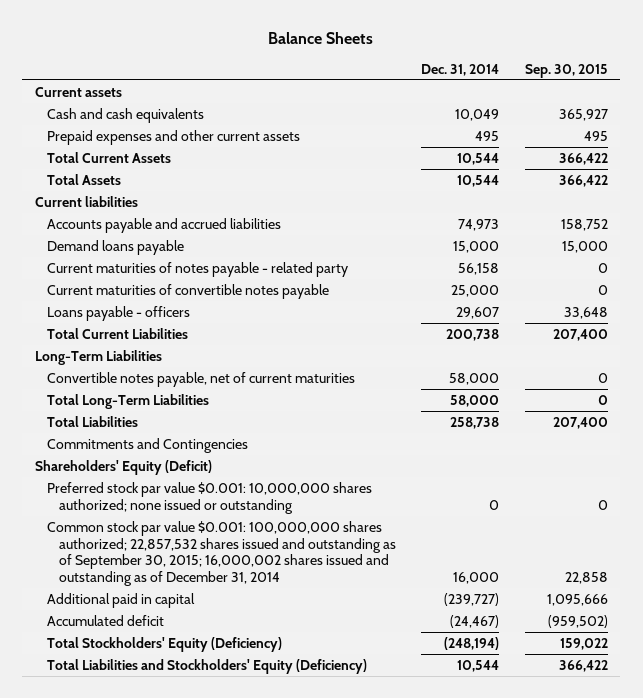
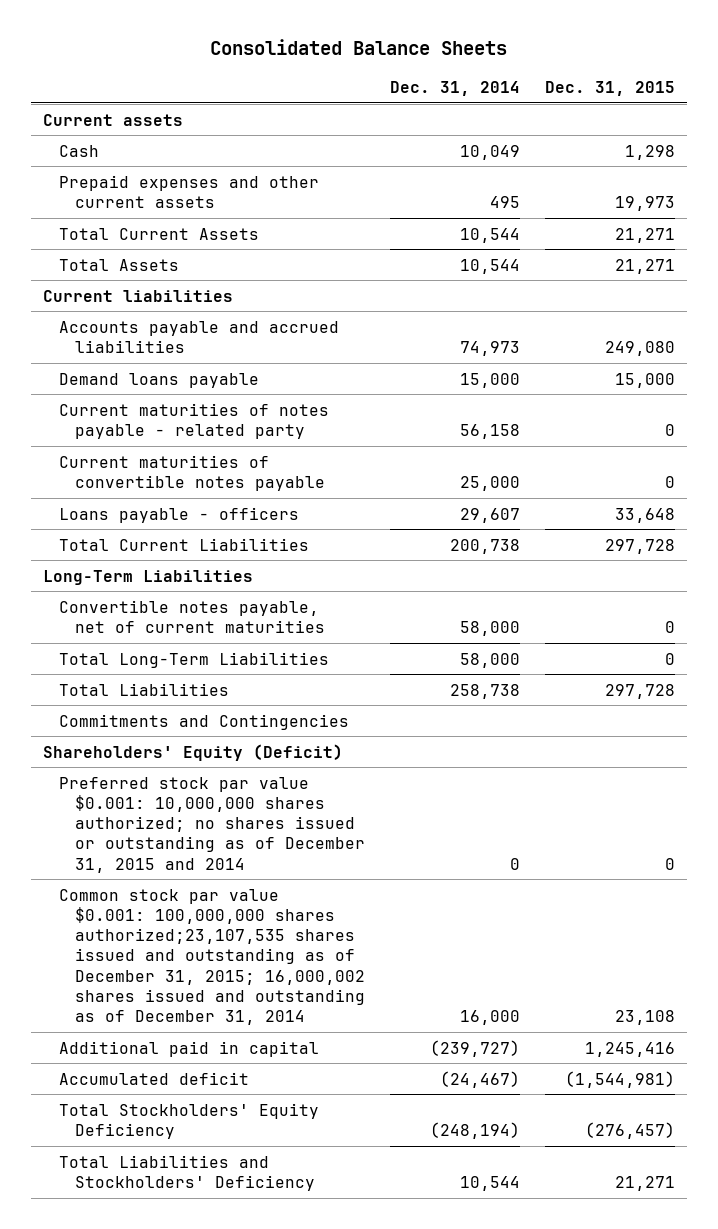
[268,31,374,44] Balance Sheets -> [209,39,507,56] Consolidated Balance Sheets
[524,63,608,78] Sep. 30, 2015 -> none
none -> [544,80,675,96] Dec. 31, 2015
[46,107,204,123] Cash and cash equivalents -> [58,144,99,157] Cash
[46,481,372,514] Preferred stock par value $0.001: 10,000,000 shares authorized; none issued or outstanding -> [58,776,365,873] Preferred stock par value $0.001: 10,000,000 shares authorized; no shares issued or outstanding as of December 31, 2015 and 2014
[46,520,396,587] Common stock par value $0.001: 100,000,000 shares authorized; 22,857,532 shares issued and outstanding as of September 30, 2015; 16,000,002 shares issued and outstanding as of December 31, 2014 -> [58,888,365,1026] Common stock par value $0.001: 100,000,000 shares authorized;23,107,535 shares issued and outstanding as of December 31, 2015; 16,000,002 shares issued and outstanding as of December 31, 2014
[46,636,282,652] Total Stockholders' Equity (Deficiency) -> [58,1102,319,1139] Total Stockholders' Equity Deficiency
[46,658,367,674] Total Liabilities and Stockholders' Equity (Deficiency) -> [58,1154,315,1191] Total Liabilities and Stockholders' Deficiency

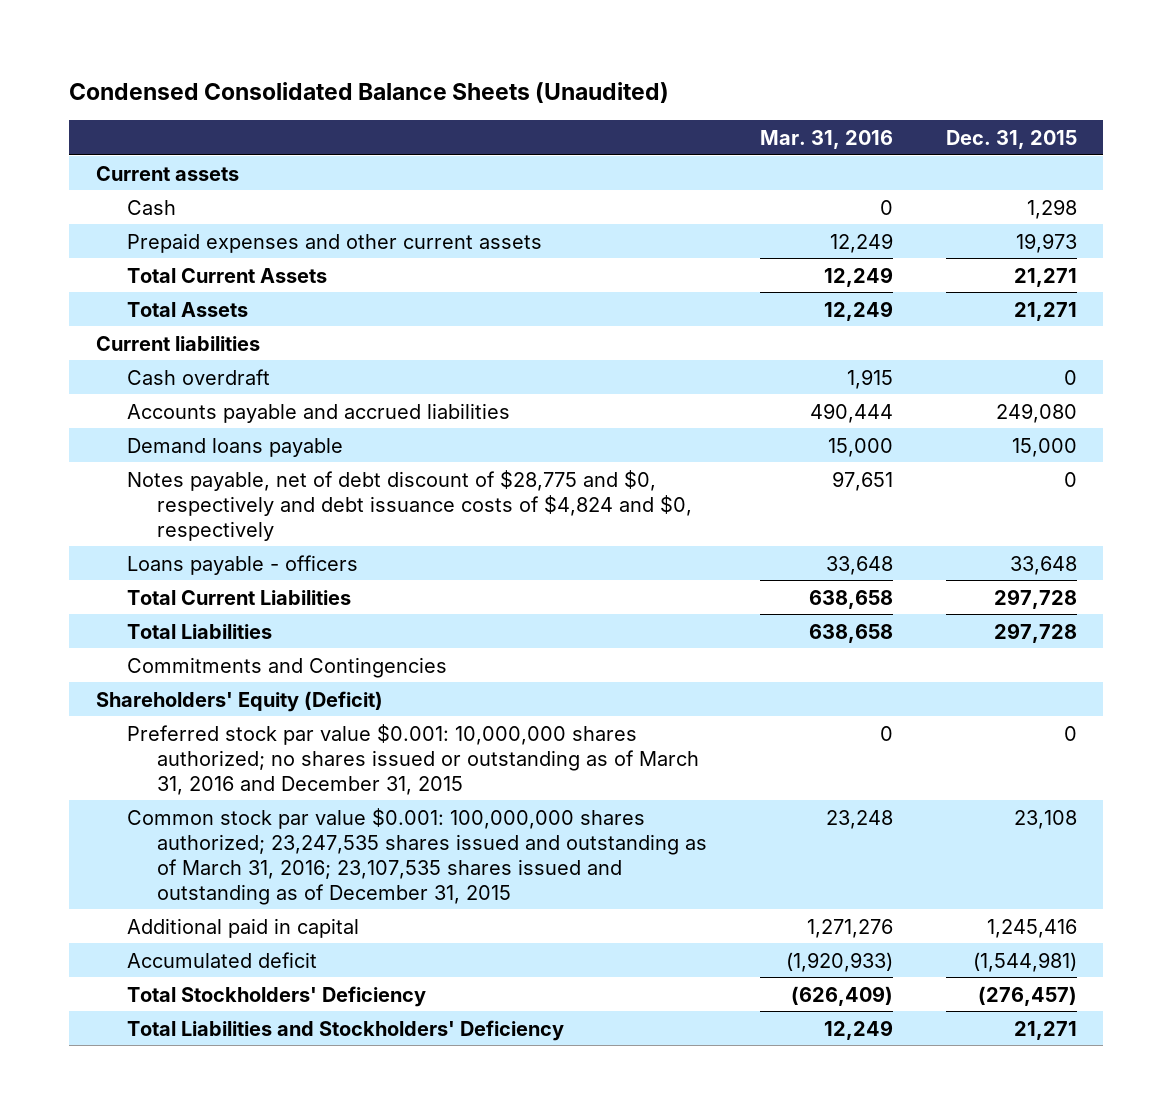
[209,39,507,56] Consolidated Balance Sheets -> [69,82,670,104] Condensed Consolidated Balance Sheets (Unaudited)
[389,80,520,96] Dec. 31, 2014 -> none
none -> [760,129,894,149] Mar. 31, 2016
none -> [126,368,270,385] Cash overdraft
[58,402,329,439] Current maturities of notes payable - related party -> none
[58,454,325,491] Current maturities of convertible notes payable -> none
none -> [126,469,693,541] Notes payable, net of debt discount of $28,775 and $0, respectively and debt issuance costs of $4,824 and $0, respectively
[43,569,254,585] Long-Term Liabilities -> none
[58,599,325,633] Convertible notes payable, net of current maturities -> none
[58,651,329,668] Total Long-Term Liabilities -> none
[58,776,365,873] Preferred stock par value $0.001: 10,000,000 shares authorized; no shares issued or outstanding as of December 31, 2015 and 2014 -> [126,723,700,795] Preferred stock par value $0.001: 10,000,000 shares authorized; no shares issued or outstanding as of March 31, 2016 and December 31, 2015
[58,888,365,1026] Common stock par value $0.001: 100,000,000 shares authorized;23,107,535 shares issued and outstanding as of December 31, 2015; 16,000,002 shares issued and outstanding as of December 31, 2014 -> [126,807,708,905] Common stock par value $0.001: 100,000,000 shares authorized; 23,247,535 shares issued and outstanding as of March 31, 2016; 23,107,535 shares issued and outstanding as of December 31, 2015
[58,1102,319,1139] Total Stockholders' Equity Deficiency -> [126,985,426,1007] Total Stockholders' Deficiency

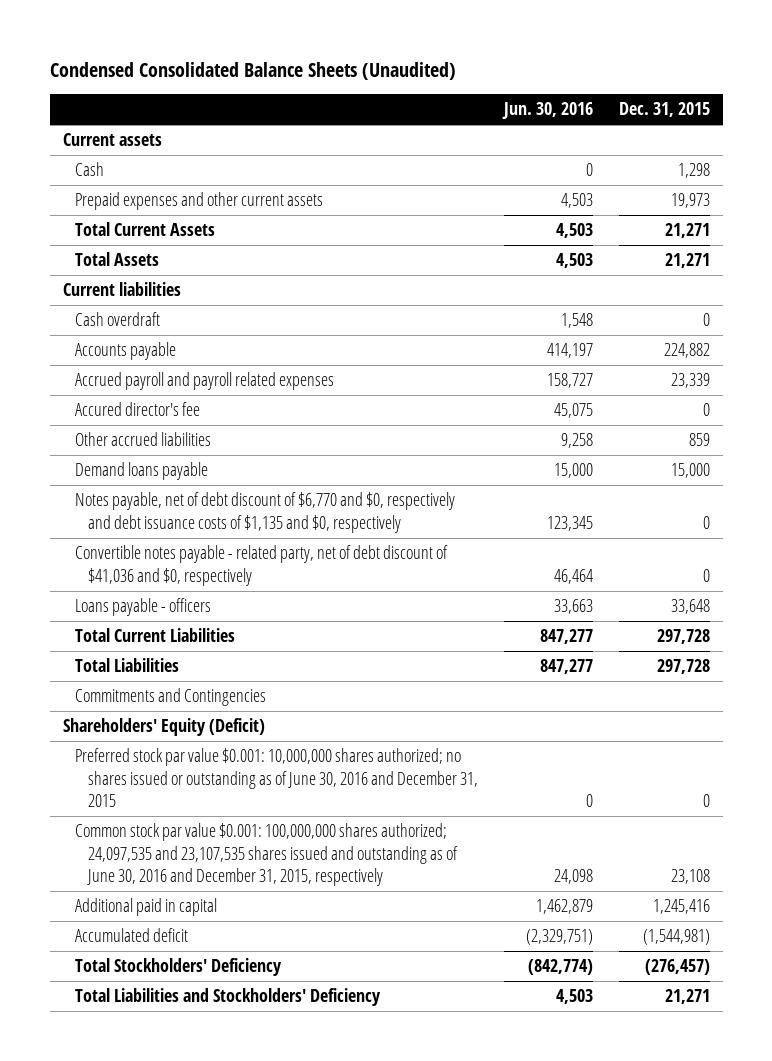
[760,129,894,149] Mar. 31, 2016 -> none
none -> [501,102,593,120] Jun. 30, 2016
[126,402,510,423] Accounts payable and accrued liabilities -> none
none -> [75,342,177,361] Accounts payable
none -> [75,372,335,391] Accrued payroll and payroll related expenses
none -> [75,402,201,417] Accured director's fee
none -> [75,432,212,447] Other accrued liabilities
[126,469,693,541] Notes payable, net of debt discount of $28,775 and $0, respectively and debt issuance costs of $4,824 and $0, respectively -> [75,492,456,533] Notes payable, net of debt discount of $6,770 and $0, respectively and debt issuance costs of $1,135 and $0, respectively
none -> [75,545,449,586] Convertible notes payable - related party, net of debt discount of $41,036 and $0, respectively
[126,723,700,795] Preferred stock par value $0.001: 10,000,000 shares authorized; no shares issued or outstanding as of March 31, 2016 and December 31, 2015 -> [75,748,478,808] Preferred stock par value $0.001: 10,000,000 shares authorized; no shares issued or outstanding as of June 30, 2016 and December 31, 2015
[126,807,708,905] Common stock par value $0.001: 100,000,000 shares authorized; 23,247,535 shares issued and outstanding as of March 31, 2016; 23,107,535 shares issued and outstanding as of December 31, 2015 -> [75,823,458,887] Common stock par value $0.001: 100,000,000 shares authorized; 24,097,535 and 23,107,535 shares issued and outstanding as of June 30, 2016 and December 31, 2015, respectively

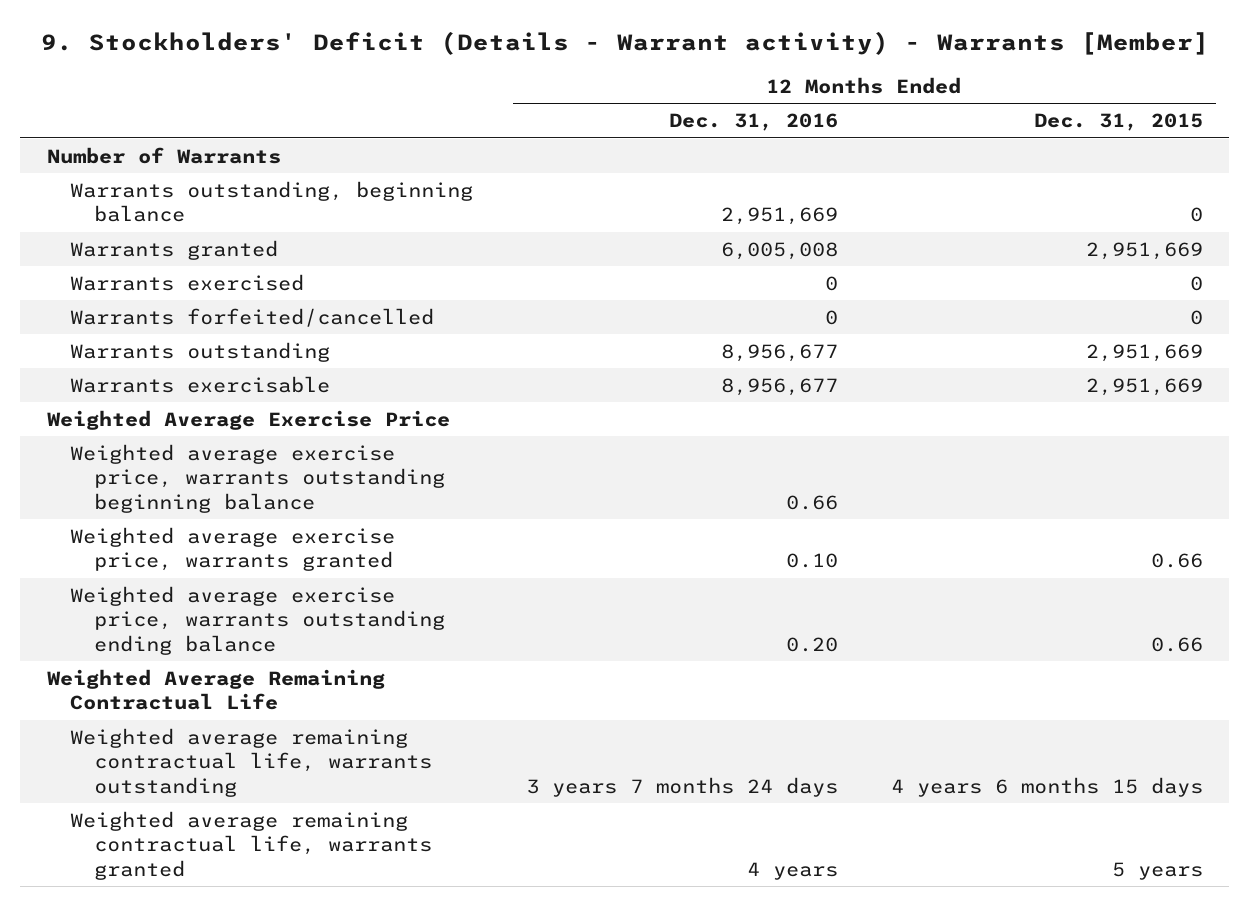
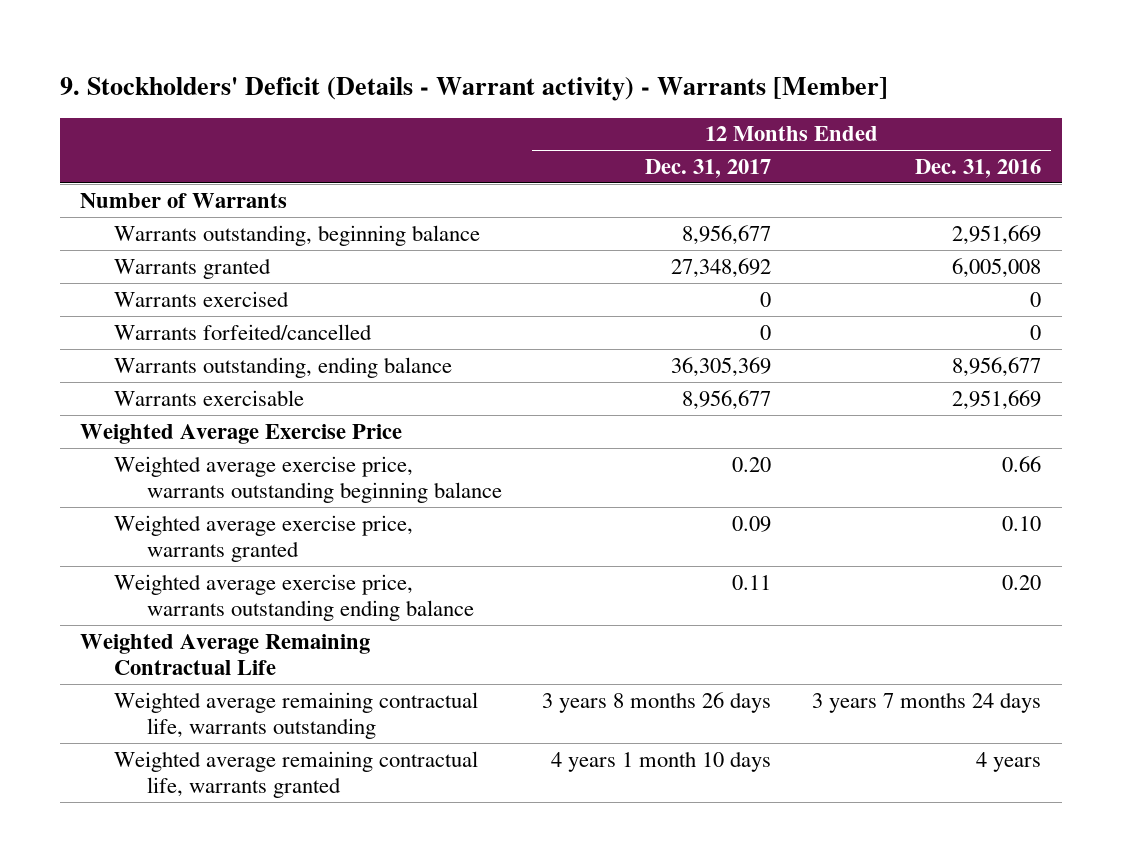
[1033,113,1203,132] Dec. 31, 2015 -> none
none -> [645,158,772,178] Dec. 31, 2017
[70,341,331,362] Warrants outstanding -> [113,356,452,378] Warrants outstanding, ending balance
[720,377,838,396] 8,956,677 -> [952,389,1042,410] 2,951,669

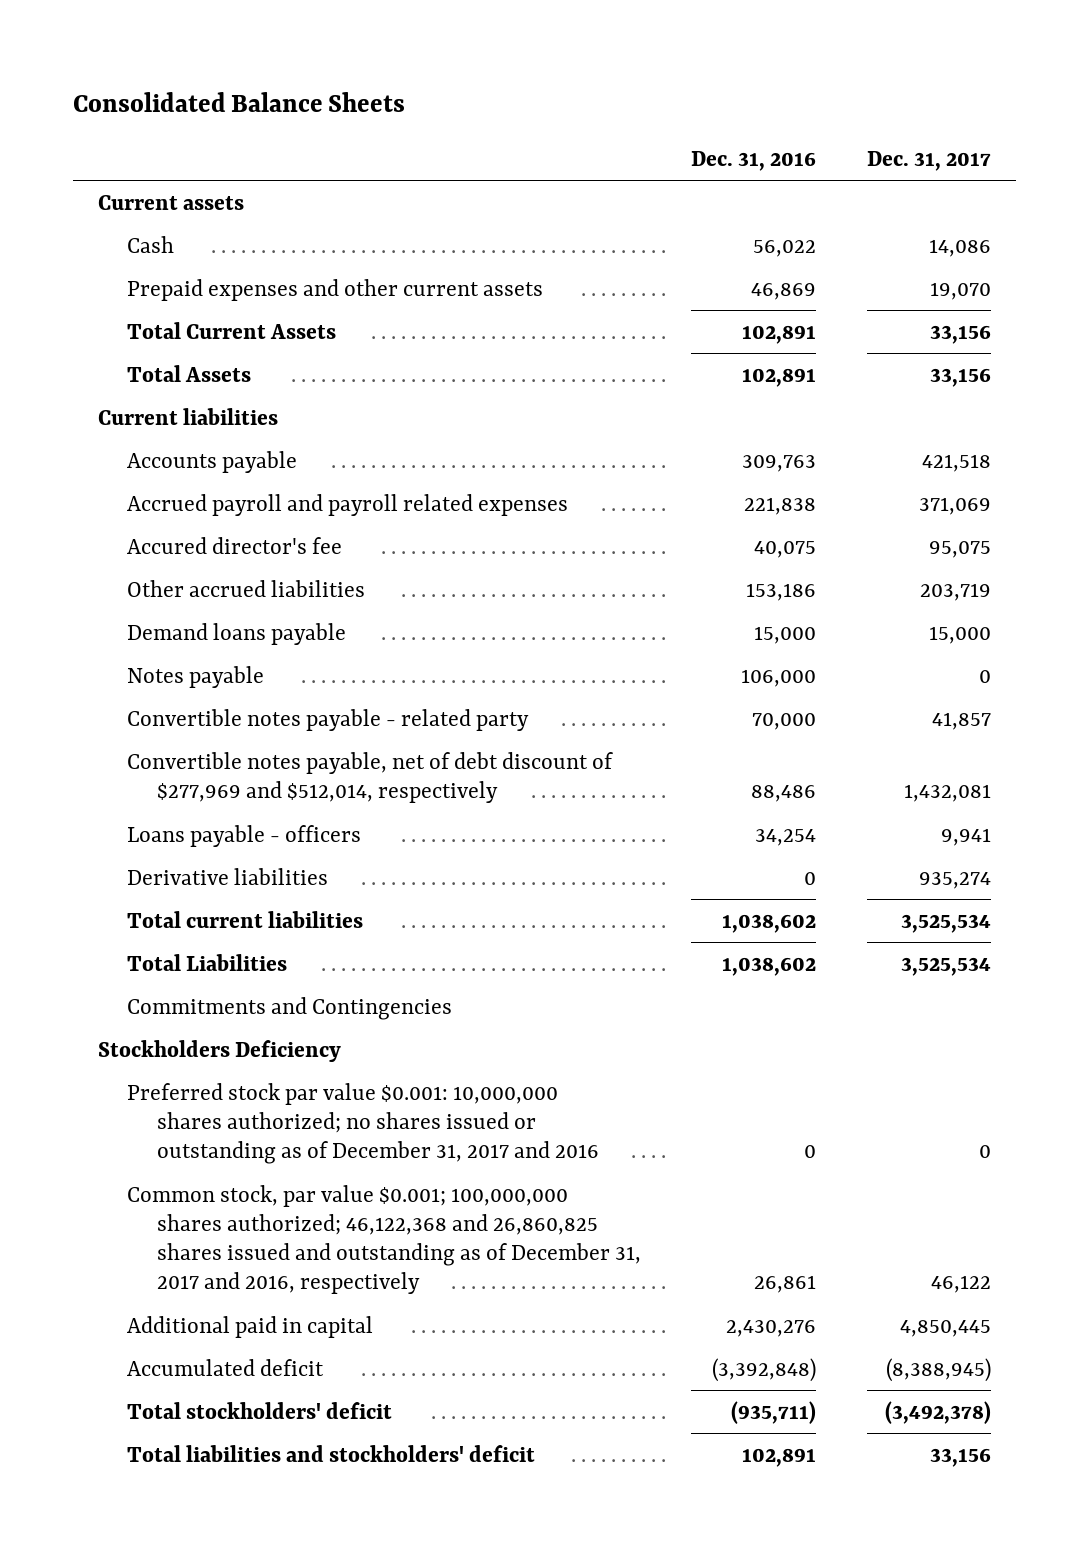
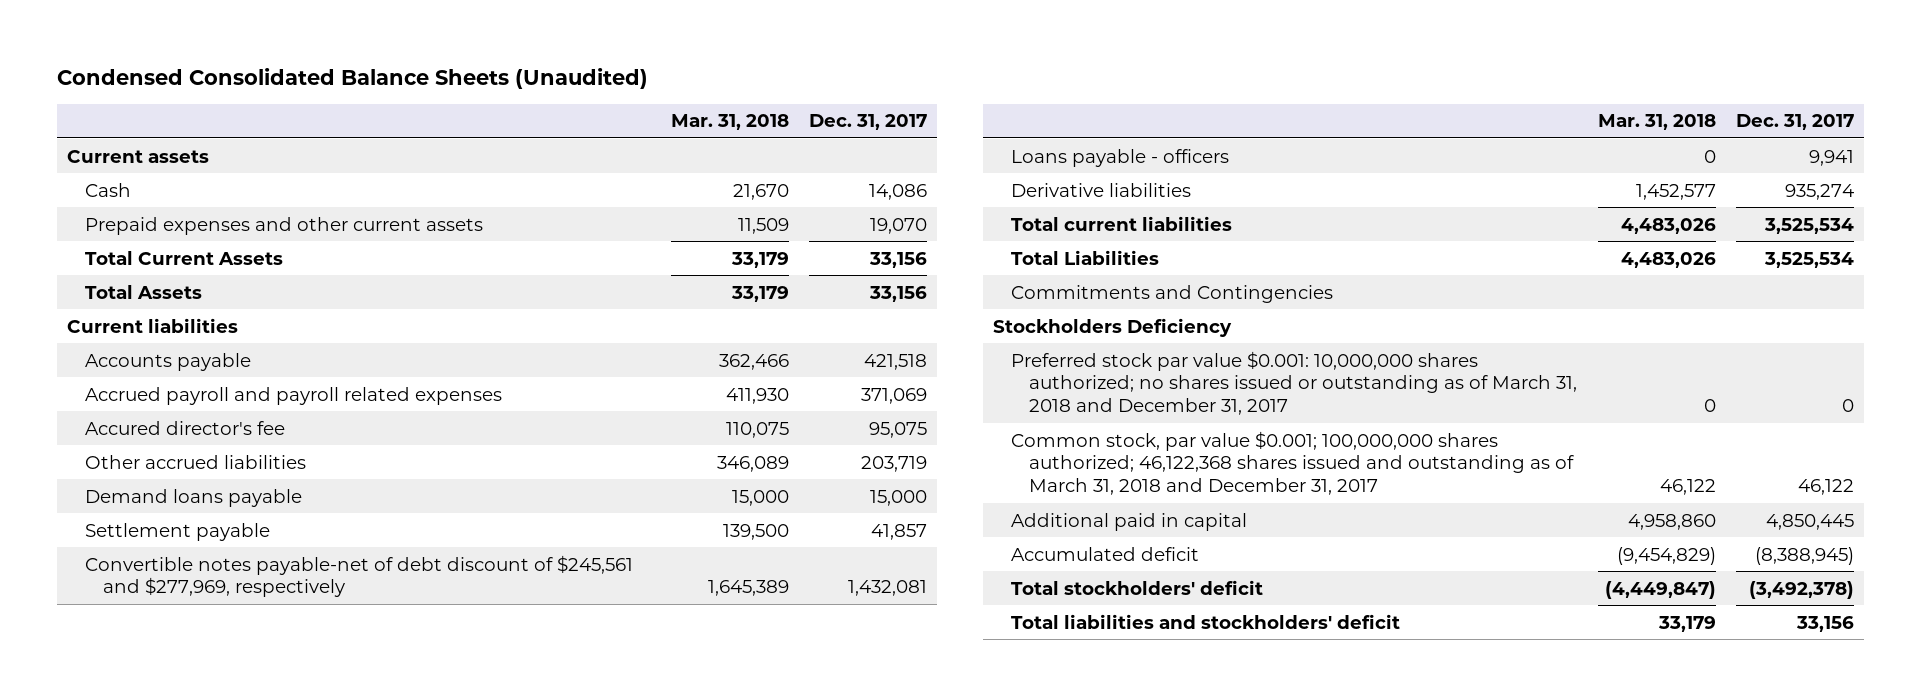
[72,91,405,112] Consolidated Balance Sheets -> [56,68,648,90] Condensed Consolidated Balance Sheets (Unaudited)
[691,150,817,171] Dec. 31, 2016 -> none
none -> [671,114,790,131] Mar. 31, 2018
[127,665,265,688] Notes payable -> none
[127,708,530,731] Convertible notes payable - related party -> [84,522,270,541] Settlement payable
[127,751,614,804] Convertible notes payable, net of debt discount of $277,969 and $512,014, respectively -> [84,554,633,598] Convertible notes payable-net of debt discount of $245,561 and $277,969, respectively
[127,1082,599,1165] Preferred stock par value $0.001: 10,000,000 shares authorized; no shares issued or outstanding as of December 31, 2017 and 2016 -> [1011,350,1578,415] Preferred stock par value $0.001: 10,000,000 shares authorized; no shares issued or outstanding as of March 31, 2018 and December 31, 2017
[127,1184,641,1295] Common stock, par value $0.001; 100,000,000 shares authorized; 46,122,368 and 26,860,825 shares issued and outstanding as of December 31, 2017 and 2016, respectively -> [1011,430,1575,495] Common stock, par value $0.001; 100,000,000 shares authorized; 46,122,368 shares issued and outstanding as of March 31, 2018 and December 31, 2017

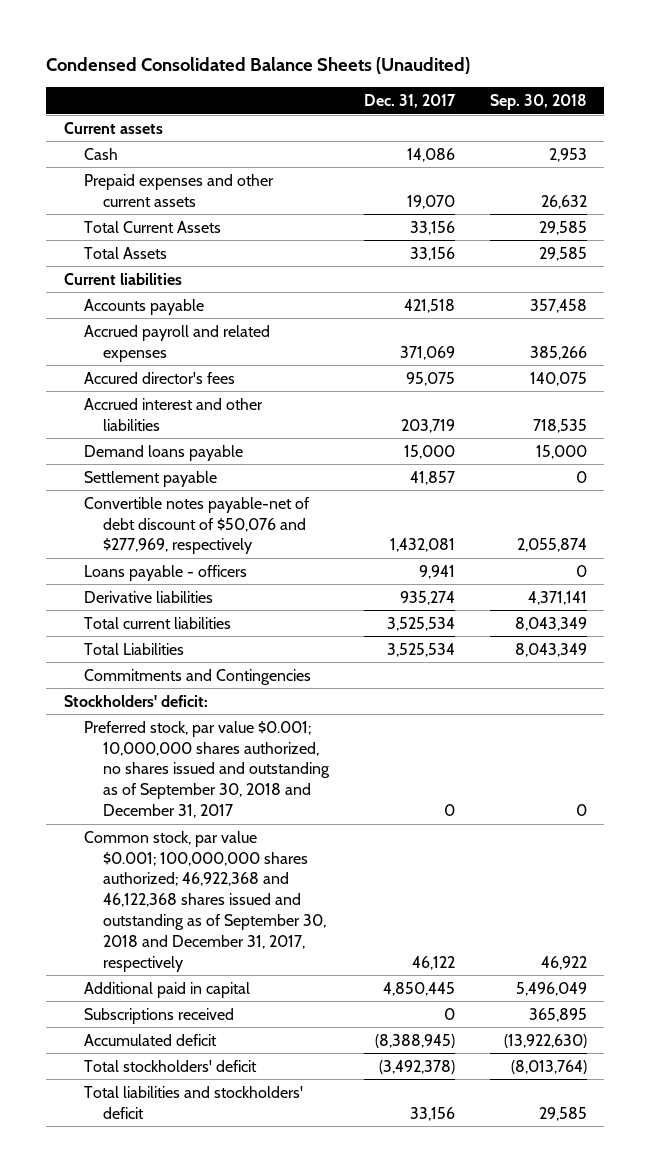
[671,114,790,131] Mar. 31, 2018 -> none
none -> [489,94,587,111] Sep. 30, 2018
[84,386,502,405] Accrued payroll and payroll related expenses -> [83,324,270,362] Accrued payroll and related expenses
[84,420,285,435] Accured director's fee -> [83,371,235,384] Accured director's fees
[84,454,306,469] Other accrued liabilities -> [83,397,263,431] Accrued interest and other liabilities
[84,554,633,598] Convertible notes payable-net of debt discount of $245,561 and $277,969, respectively -> [83,496,310,555] Convertible notes payable-net of debt discount of $50,076 and $277,969, respectively
[993,317,1233,337] Stockholders Deficiency -> [63,694,208,707] Stockholders' deficit:
[1011,350,1578,415] Preferred stock par value $0.001: 10,000,000 shares authorized; no shares issued or outstanding as of March 31, 2018 and December 31, 2017 -> [83,720,331,819] Preferred stock, par value $0.001; 10,000,000 shares authorized, no shares issued and outstanding as of September 30, 2018 and December 31, 2017
[1011,430,1575,495] Common stock, par value $0.001; 100,000,000 shares authorized; 46,122,368 shares issued and outstanding as of March 31, 2018 and December 31, 2017 -> [83,830,327,972] Common stock, par value $0.001; 100,000,000 shares authorized; 46,922,368 and 46,122,368 shares issued and outstanding as of September 30, 2018 and December 31, 2017, respectively
none -> [83,1007,234,1024] Subscriptions received

